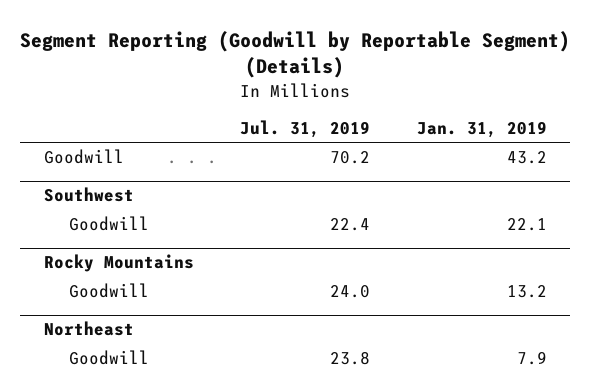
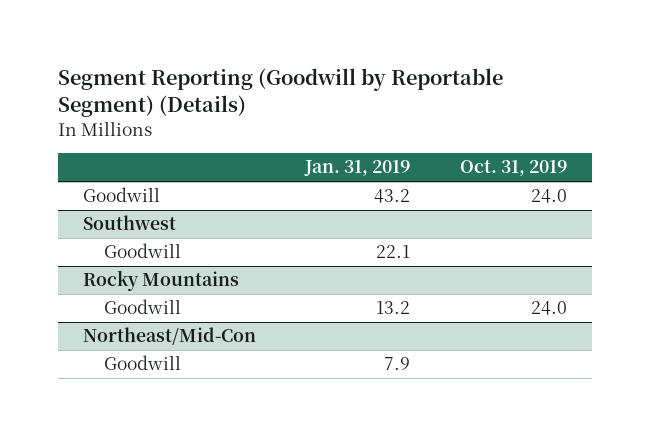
[240,119,371,138] Jul. 31, 2019 -> none
none -> [459,160,567,177] Oct. 31, 2019
[43,321,134,337] Northeast -> [82,327,256,346] Northeast/Mid-Con

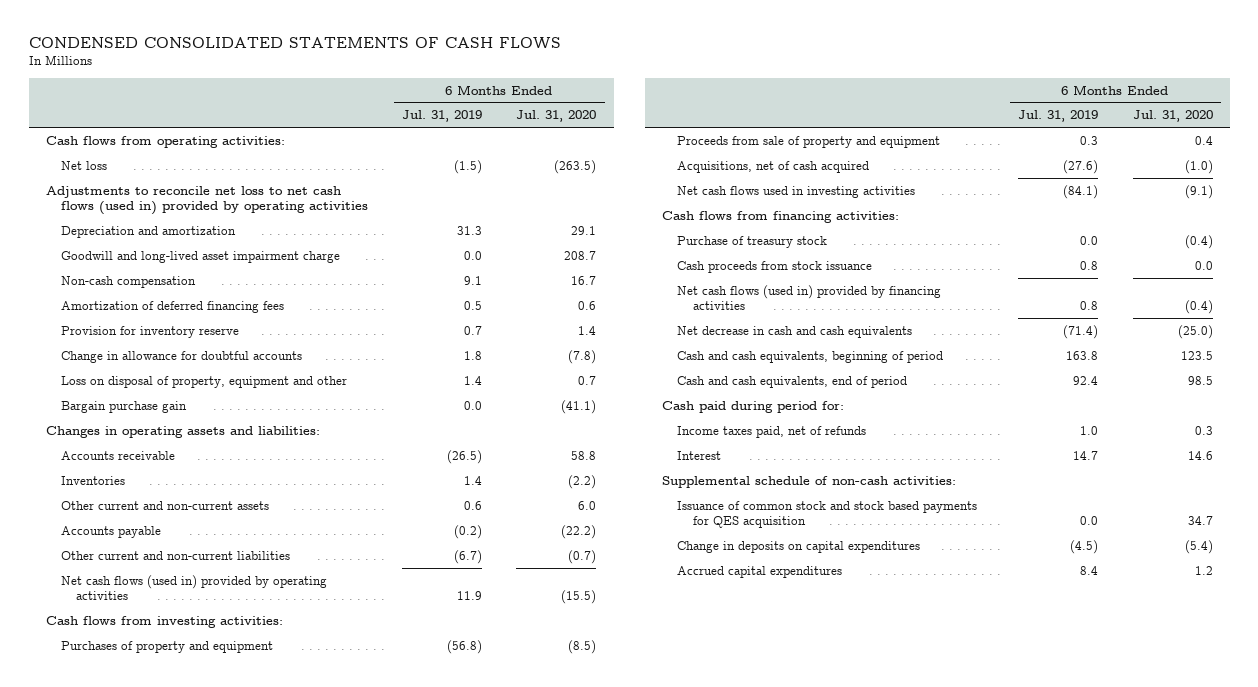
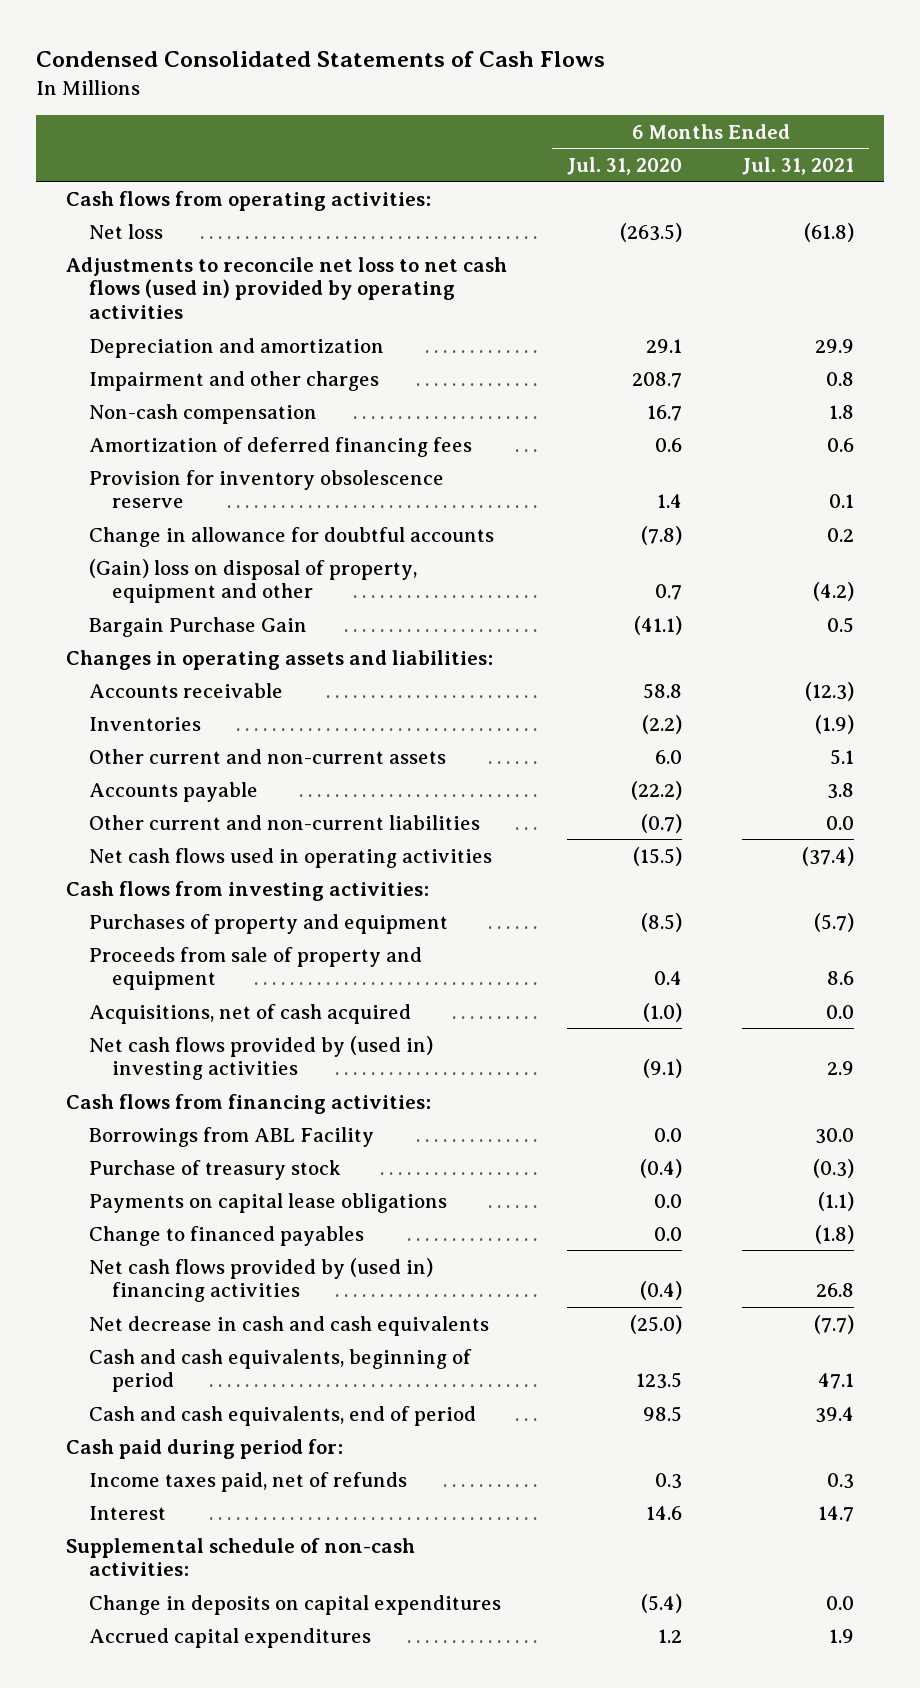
[28,37,561,50] CONDENSED CONSOLIDATED STATEMENTS OF CASH FLOWS -> [35,51,605,68] Condensed Consolidated Statements of Cash Flows
[402,110,483,123] Jul. 31, 2019 -> none
none -> [742,156,855,175] Jul. 31, 2021
[61,250,341,263] Goodwill and long-lived asset impairment charge -> [88,370,379,391] Impairment and other charges
[61,325,240,338] Provision for inventory reserve -> [88,469,444,509] Provision for inventory obsolescence reserve
[61,375,348,388] Loss on disposal of property, equipment and other -> [88,558,417,604] (Gain) loss on disposal of property, equipment and other
[61,400,188,413] Bargain purchase gain -> [88,616,307,637] Bargain Purchase Gain
[61,574,328,600] Net cash flows (used in) provided by operating activities -> [88,847,492,868] Net cash flows used in operating activities
[677,185,916,198] Net cash flows used in investing activities -> [88,1035,433,1081] Net cash flows provided by (used in) investing activities
none -> [88,1126,374,1147] Borrowings from ABL Facility
[677,260,873,273] Cash proceeds from stock issuance -> none
none -> [88,1192,447,1213] Payments on capital lease obligations
none -> [88,1225,364,1246] Change to financed payables
[677,284,942,310] Net cash flows (used in) provided by financing activities -> [88,1257,433,1303] Net cash flows provided by (used in) financing activities
[677,500,978,528] Issuance of common stock and stock based payments for QES acquisition -> none

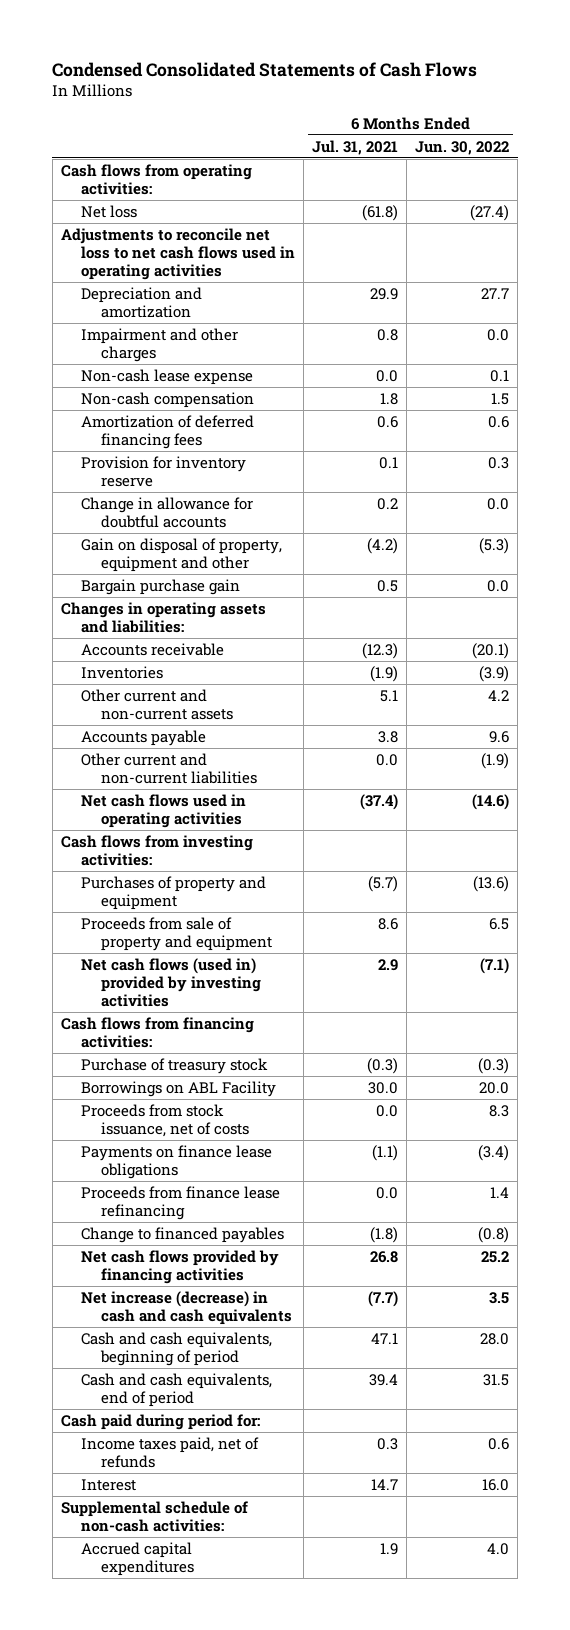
[567,156,683,175] Jul. 31, 2020 -> none
none -> [415,140,510,155] Jun. 30, 2022
[65,256,507,320] Adjustments to reconcile net loss to net cash flows (used in) provided by operating activities -> [60,227,296,280] Adjustments to reconcile net loss to net cash flows used in operating activities
none -> [81,368,254,385] Non-cash lease expense
[88,469,444,509] Provision for inventory obsolescence reserve -> [81,455,247,487] Provision for inventory reserve
[88,558,417,604] (Gain) loss on disposal of property, equipment and other -> [81,537,283,572] Gain on disposal of property, equipment and other
[88,616,307,637] Bargain Purchase Gain -> [81,578,241,595] Bargain purchase gain
[88,1003,411,1024] Acquisitions, net of cash acquired -> none
[88,1035,433,1081] Net cash flows provided by (used in) investing activities -> [81,957,262,1007] Net cash flows (used in) provided by investing activities
[88,1126,374,1147] Borrowings from ABL Facility -> none
none -> [81,1080,277,1097] Borrowings on ABL Facility
none -> [81,1103,250,1137] Proceeds from stock issuance, net of costs
[88,1192,447,1213] Payments on capital lease obligations -> [81,1144,273,1179] Payments on finance lease obligations
none -> [81,1185,281,1220] Proceeds from finance lease refinancing
[88,1257,433,1303] Net cash flows provided by (used in) financing activities -> [81,1249,280,1284] Net cash flows provided by financing activities
[88,1315,489,1336] Net decrease in cash and cash equivalents -> [81,1290,293,1325] Net increase (decrease) in cash and cash equivalents
[88,1594,501,1615] Change in deposits on capital expenditures -> none

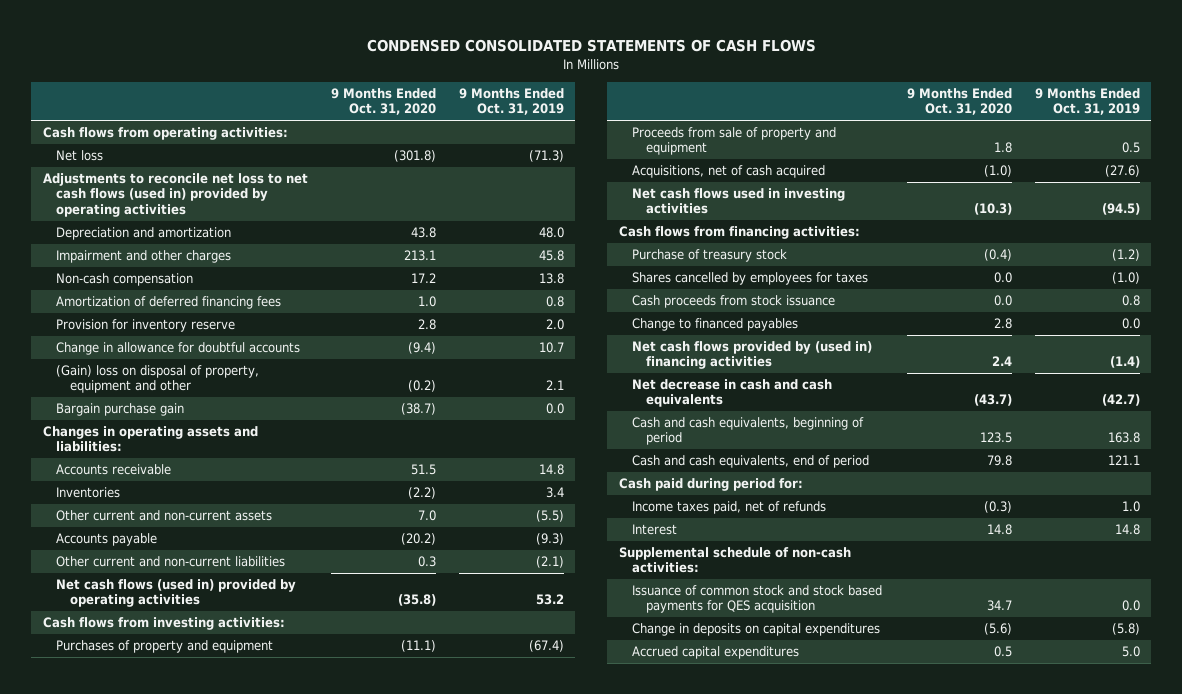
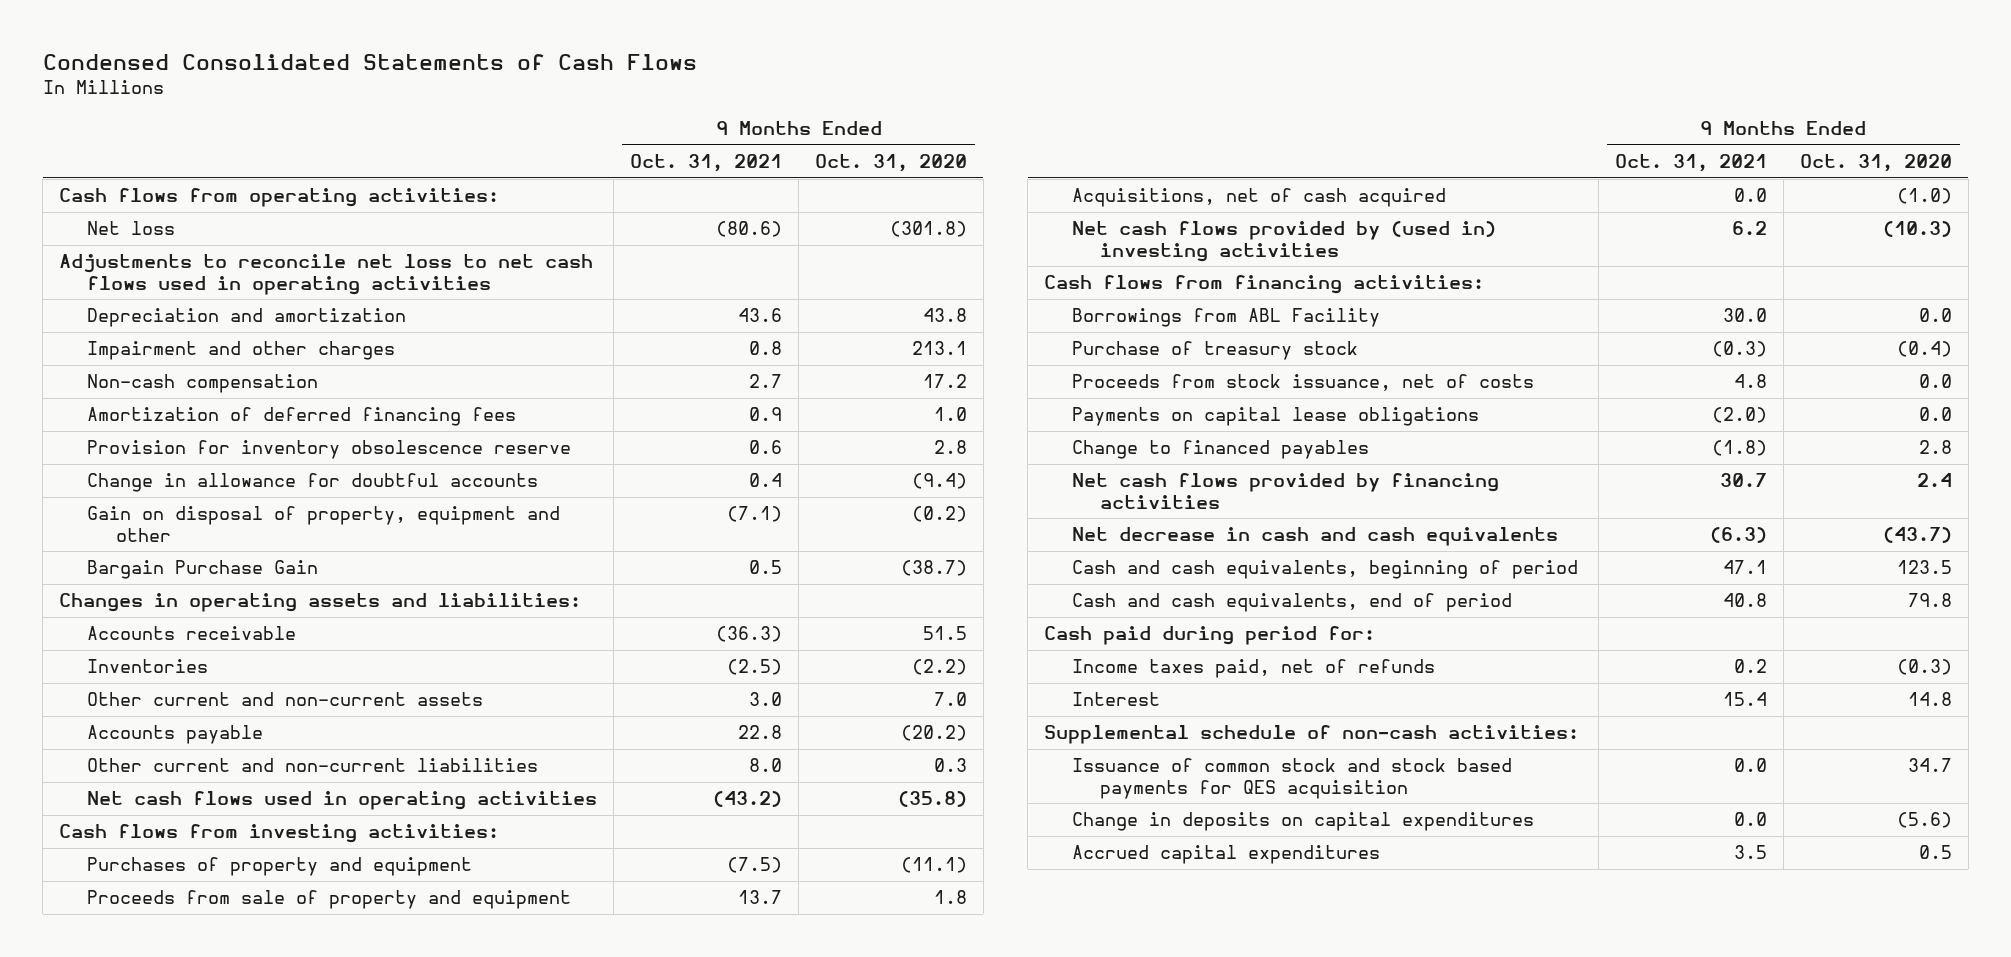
[367,39,817,53] CONDENSED CONSOLIDATED STATEMENTS OF CASH FLOWS -> [42,54,697,71] Condensed Consolidated Statements of Cash Flows
[458,88,564,116] 9 Months Ended Oct. 31, 2019 -> none
none -> [630,154,783,173] Oct. 31, 2021
[42,173,308,217] Adjustments to reconcile net loss to net cash flows (used in) provided by operating activities -> [59,254,594,295] Adjustments to reconcile net loss to net cash flows used in operating activities
[56,319,236,333] Provision for inventory reserve -> [87,440,572,460] Provision for inventory obsolescence reserve
[56,365,260,394] (Gain) loss on disposal of property, equipment and other -> [87,506,561,542] Gain on disposal of property, equipment and other
[56,403,185,417] Bargain purchase gain -> [87,560,319,580] Bargain Purchase Gain
[56,579,297,608] Net cash flows (used in) provided by operating activities -> [87,791,598,811] Net cash flows used in operating activities
[632,188,846,215] Net cash flows used in investing activities -> [1072,221,1497,262] Net cash flows provided by (used in) investing activities
none -> [1072,308,1381,328] Borrowings from ABL Facility
[632,272,869,286] Shares cancelled by employees for taxes -> none
[632,295,836,309] Cash proceeds from stock issuance -> [1072,374,1535,392] Proceeds from stock issuance, net of costs
none -> [1072,407,1480,427] Payments on capital lease obligations
[632,341,873,370] Net cash flows provided by (used in) financing activities -> [1072,473,1500,509] Net cash flows provided by financing activities

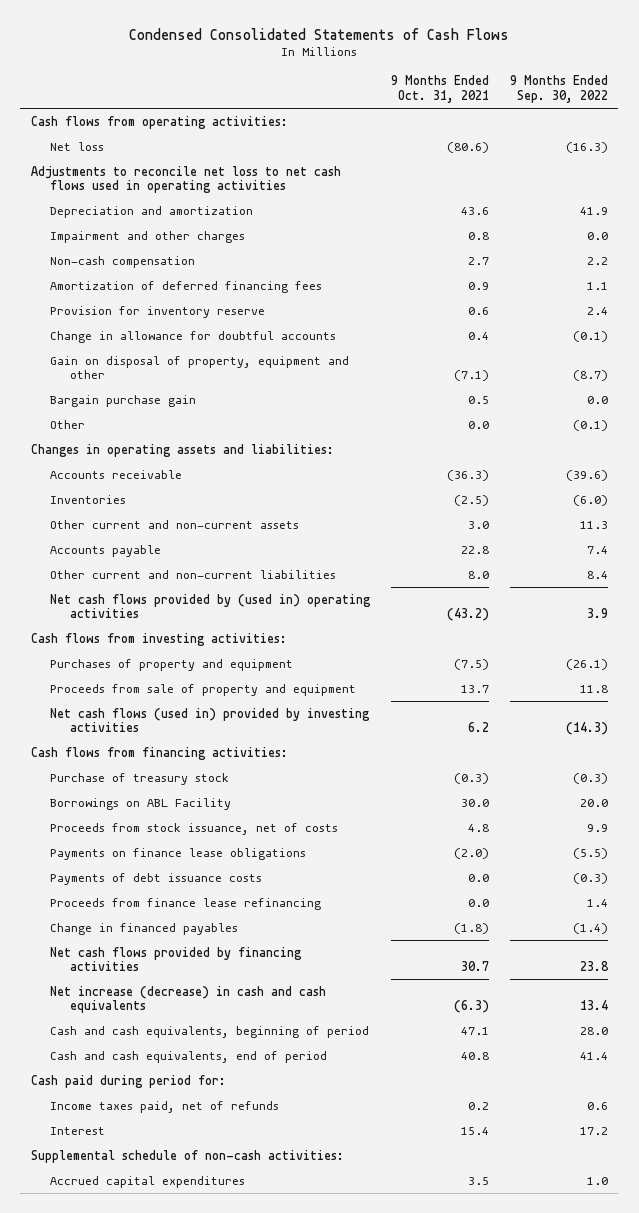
[814,154,967,173] Oct. 31, 2020 -> none
none -> [509,75,608,104] 9 Months Ended Sep. 30, 2022
[87,440,572,460] Provision for inventory obsolescence reserve -> [50,305,266,318] Provision for inventory reserve
[87,560,319,580] Bargain Purchase Gain -> [50,394,197,407] Bargain purchase gain
none -> [50,419,86,429] Other
[87,791,598,811] Net cash flows used in operating activities -> [50,593,372,619] Net cash flows provided by (used in) operating activities
[1072,188,1447,208] Acquisitions, net of cash acquired -> none
[1072,221,1497,262] Net cash flows provided by (used in) investing activities -> [50,707,371,733] Net cash flows (used in) provided by investing activities
[1072,308,1381,328] Borrowings from ABL Facility -> none
none -> [50,797,232,810] Borrowings on ABL Facility
[1072,407,1480,427] Payments on capital lease obligations -> [50,847,307,860] Payments on finance lease obligations
none -> [50,872,263,885] Payments of debt issuance costs
none -> [50,897,322,910] Proceeds from finance lease refinancing
[1072,440,1370,460] Change to financed payables -> [50,922,239,935] Change in financed payables
[1072,527,1559,547] Net decrease in cash and cash equivalents -> [50,985,327,1014] Net increase (decrease) in cash and cash equivalents
[1072,758,1513,799] Issuance of common stock and stock based payments for QES acquisition -> none
[1072,812,1535,832] Change in deposits on capital expenditures -> none

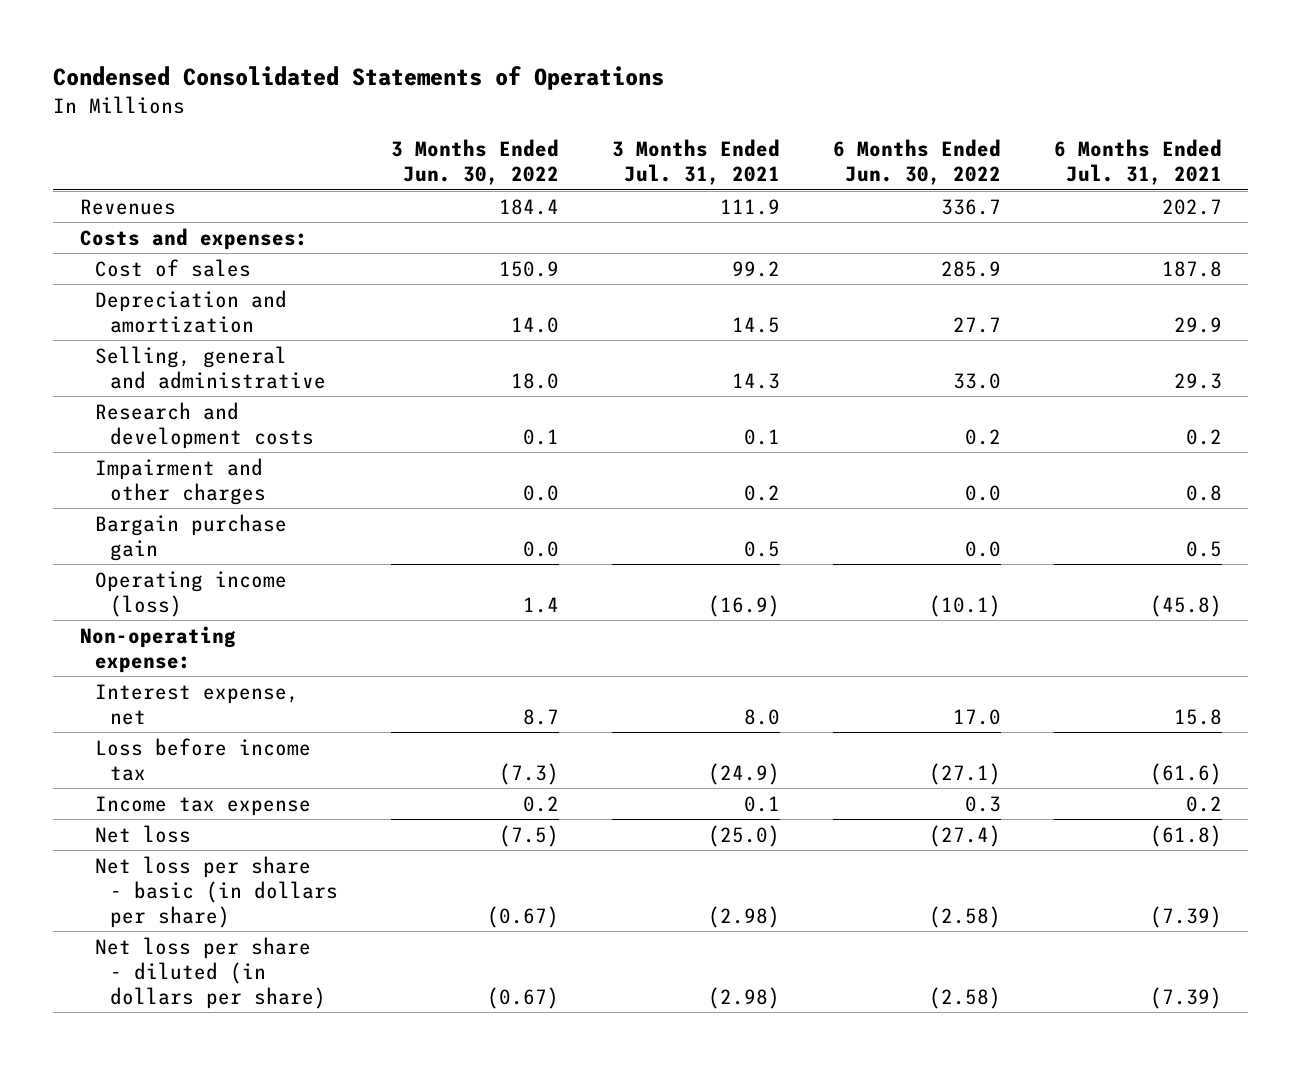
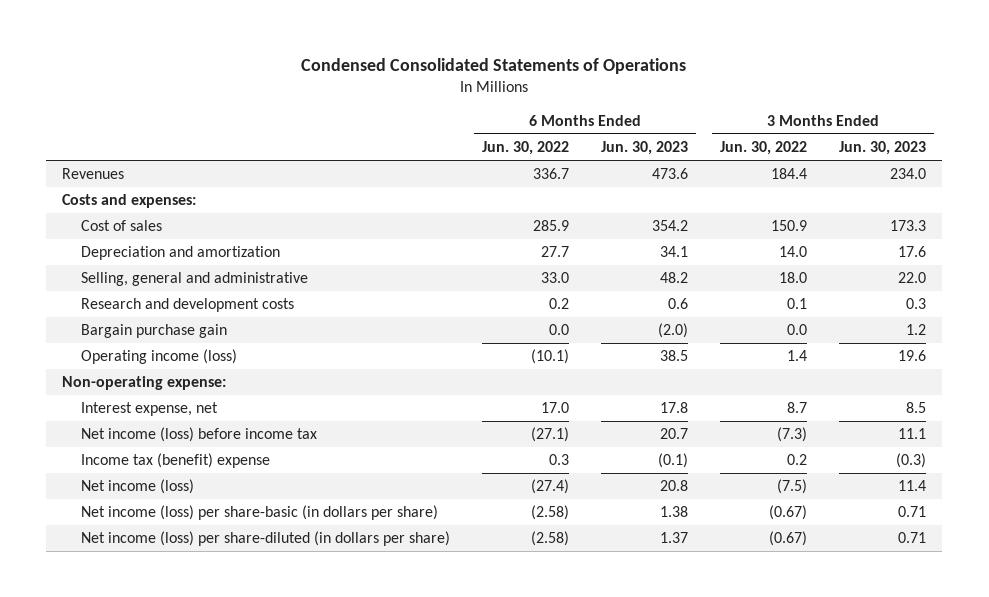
[611,139,780,186] 3 Months Ended Jul. 31, 2021 -> none
[1053,139,1222,186] 6 Months Ended Jul. 31, 2021 -> none
none -> [600,140,688,155] Jun. 30, 2023
none -> [839,140,927,155] Jun. 30, 2023
[94,457,266,505] Impairment and other charges -> none
[94,737,311,781] Loss before income tax -> [80,427,317,443] Net income (loss) before income tax
[94,795,311,816] Income tax expense -> [80,453,270,469] Income tax (benefit) expense
[94,824,191,843] Net loss -> [80,479,194,495] Net income (loss)
[94,855,338,929] Net loss per share - basic (in dollars per share) -> [80,505,438,521] Net income (loss) per share-basic (in dollars per share)
[94,936,326,1010] Net loss per share - diluted (in dollars per share) -> [80,531,450,547] Net income (loss) per share-diluted (in dollars per share)

